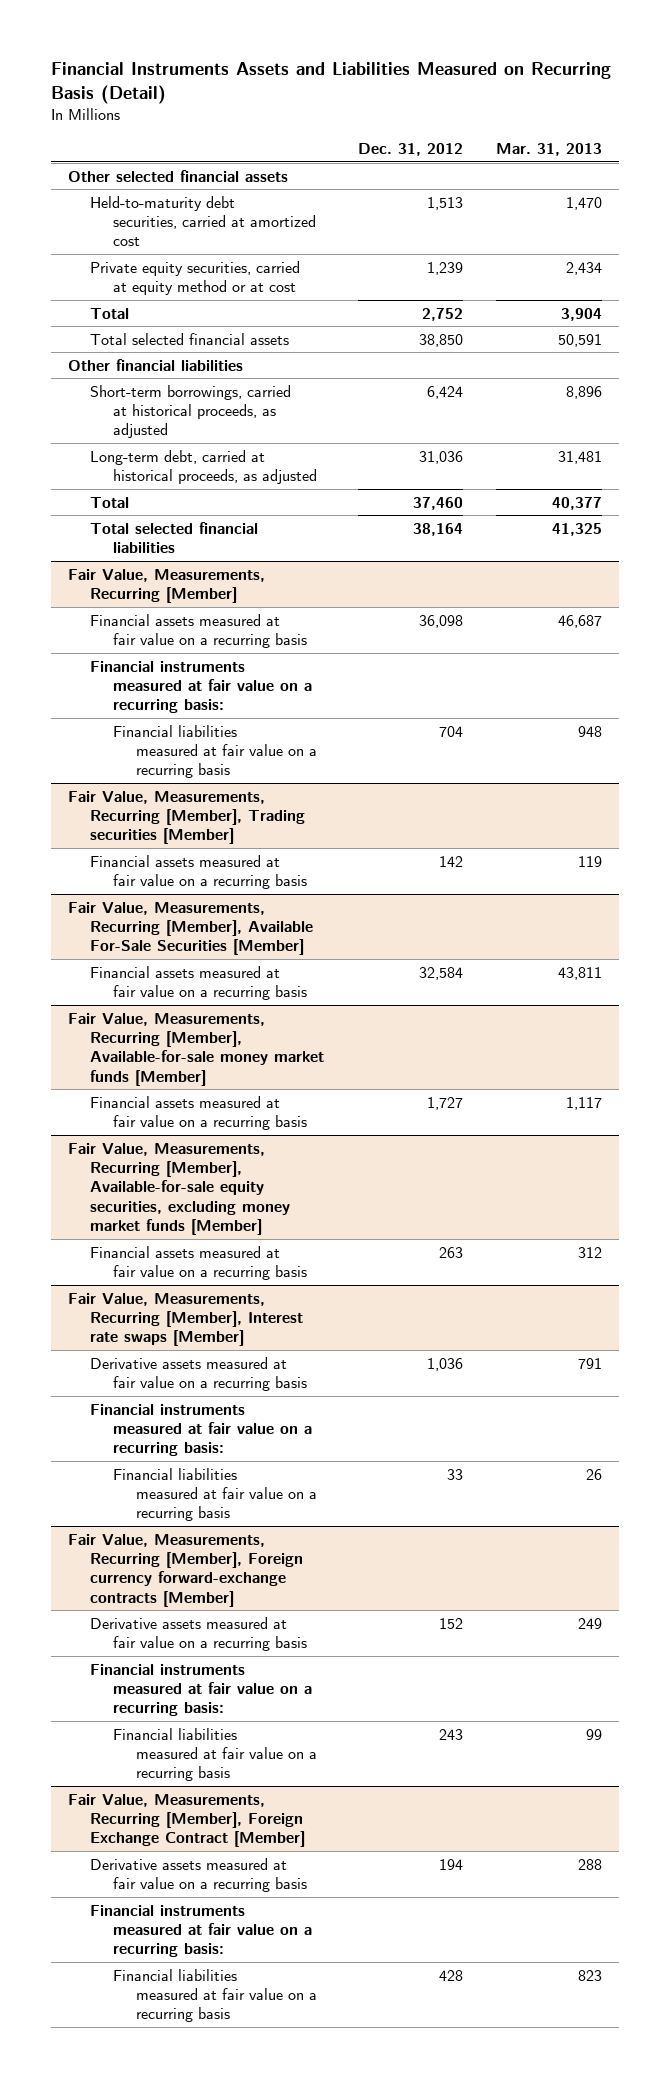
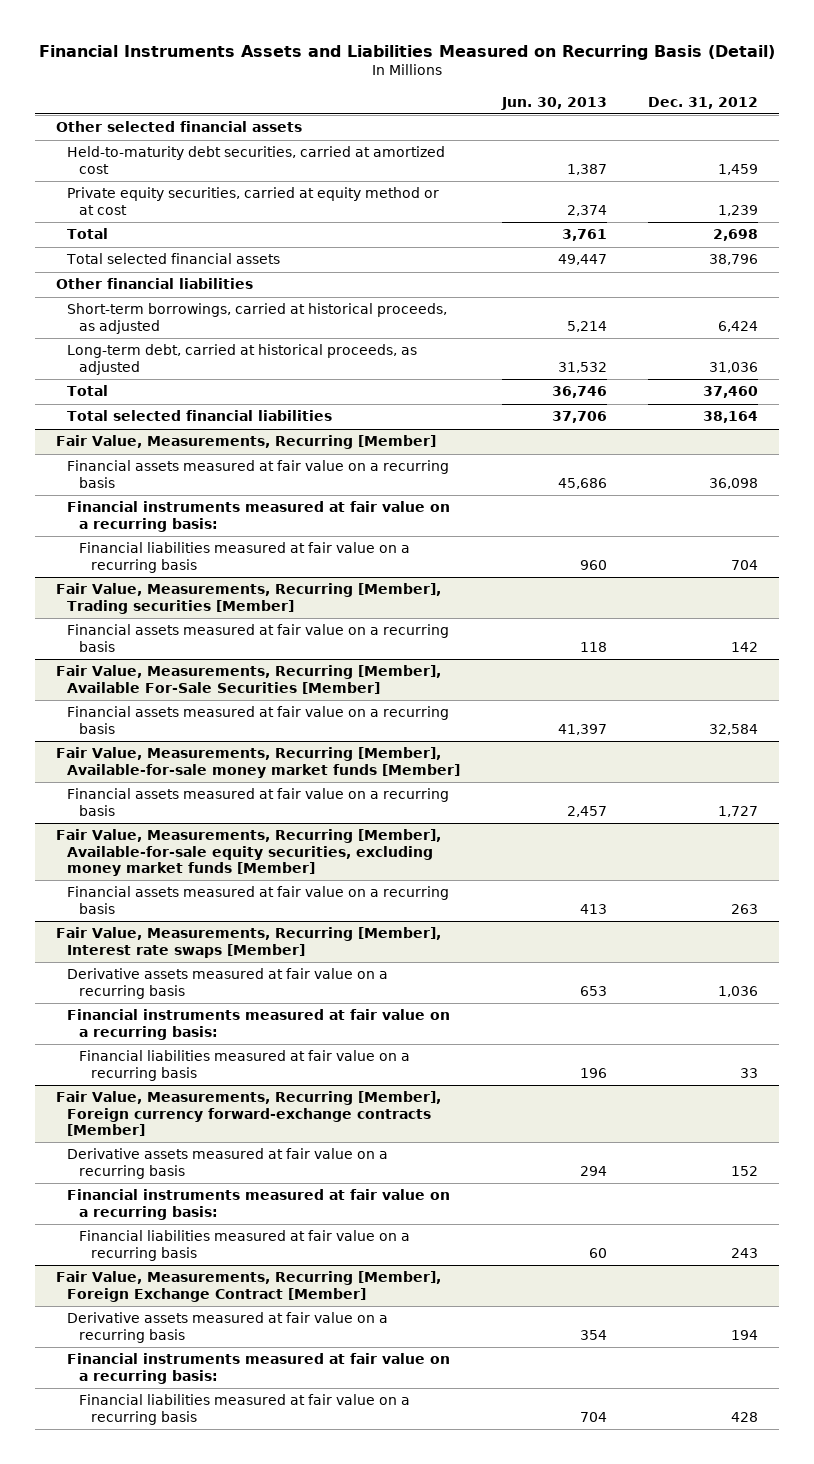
[496,142,603,156] Mar. 31, 2013 -> none
none -> [500,96,607,110] Jun. 30, 2013
[426,196,463,210] 1,513 -> [718,163,759,175] 1,459
[421,307,463,321] 2,752 -> [713,229,759,242] 2,698
[418,333,463,347] 38,850 -> [709,254,759,266] 38,796

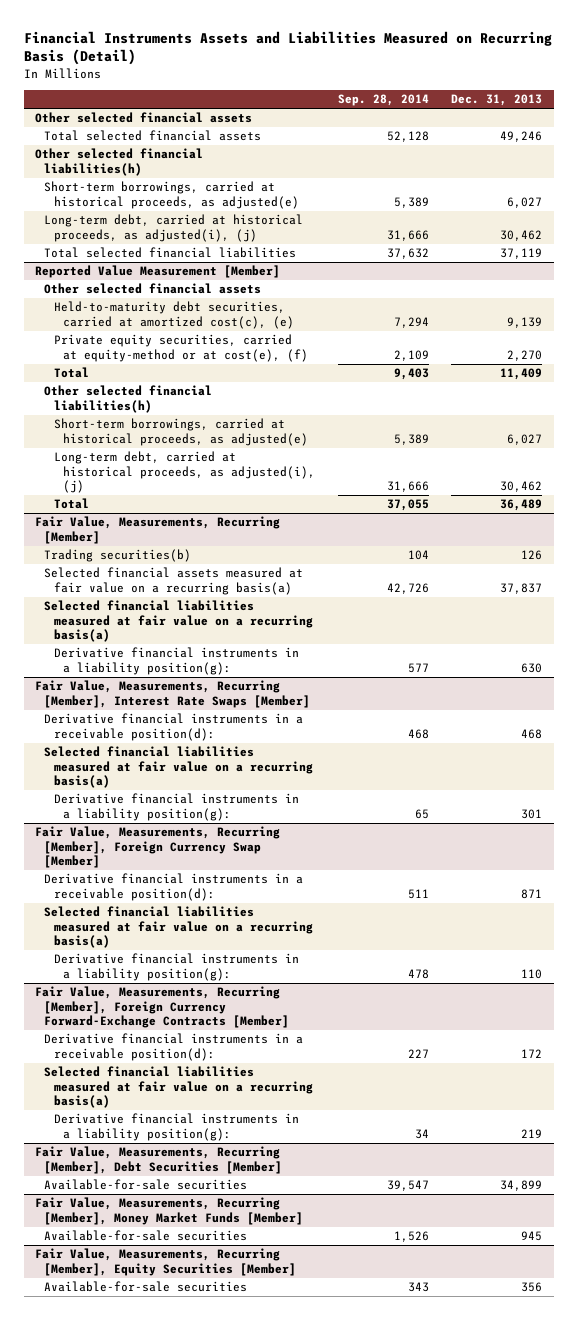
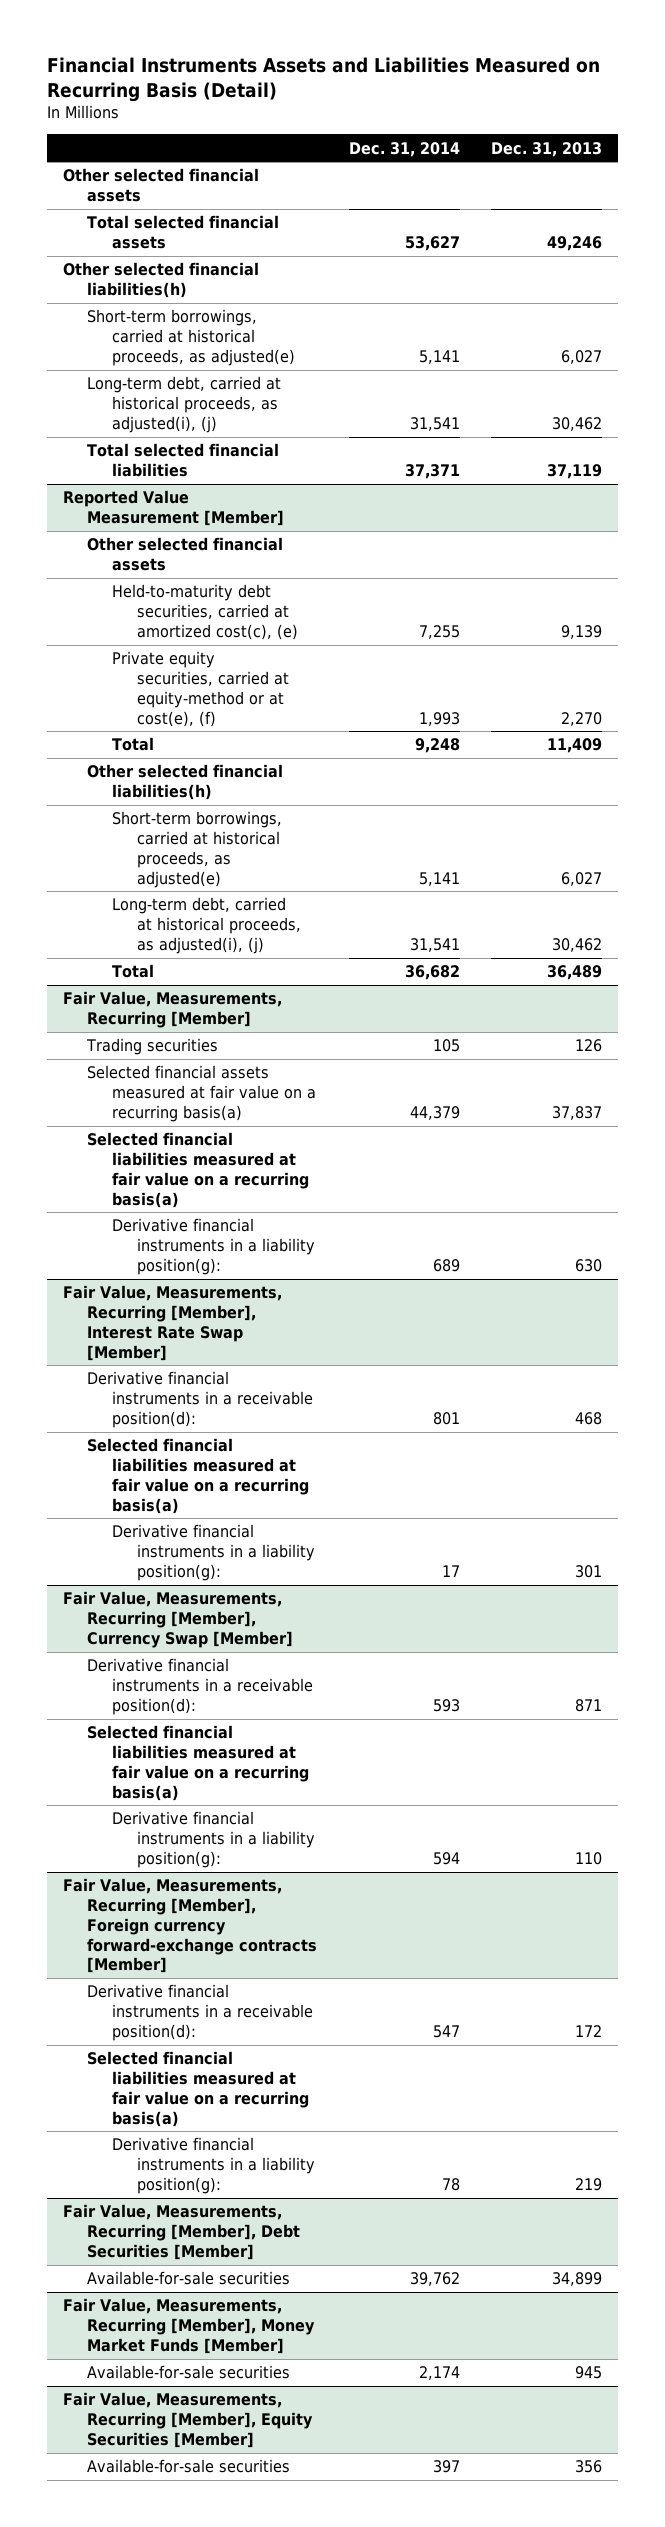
[337,94,429,107] Sep. 28, 2014 -> none
none -> [348,141,460,157] Dec. 31, 2014
[44,549,192,563] Trading securities(b) -> [86,1038,219,1056] Trading securities
[35,680,311,708] Fair Value, Measurements, Recurring [Member], Interest Rate Swaps [Member] -> [62,1285,282,1361] Fair Value, Measurements, Recurring [Member], Interest Rate Swap [Member]
[35,826,281,869] Fair Value, Measurements, Recurring [Member], Foreign Currency Swap [Member] -> [62,1591,294,1648] Fair Value, Measurements, Recurring [Member], Currency Swap [Member]
[35,986,290,1029] Fair Value, Measurements, Recurring [Member], Foreign Currency Forward-Exchange Contracts [Member] -> [62,1878,318,1974] Fair Value, Measurements, Recurring [Member], Foreign currency forward-exchange contracts [Member]

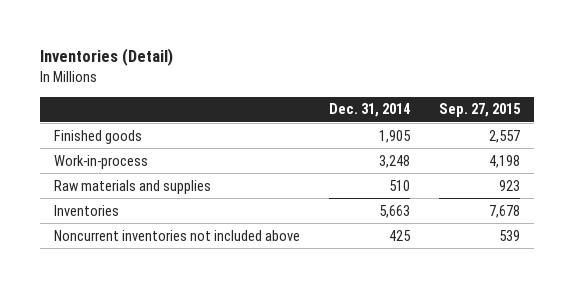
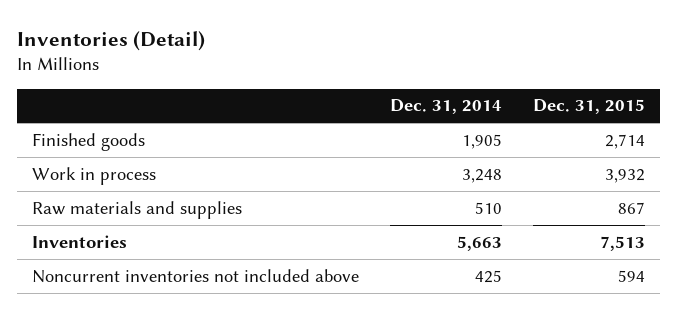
[438,103,521,118] Sep. 27, 2015 -> none
none -> [532,99,645,115] Dec. 31, 2015
[54,154,149,169] Work-in-process -> [32,166,157,185] Work in process

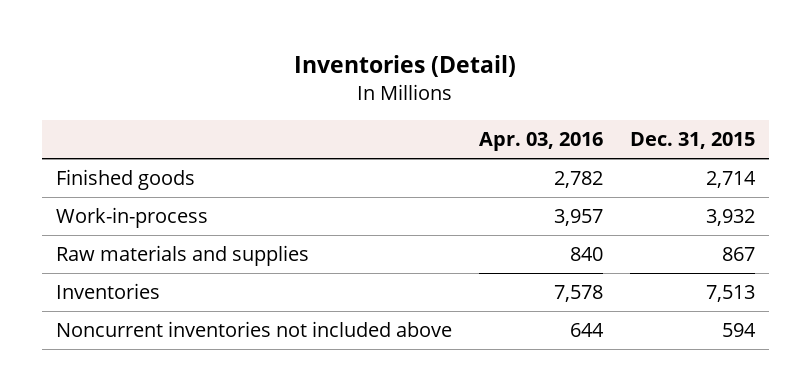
[390,99,503,115] Dec. 31, 2014 -> none
none -> [478,132,603,152] Apr. 03, 2016
[32,166,157,185] Work in process -> [55,207,208,229] Work-in-process

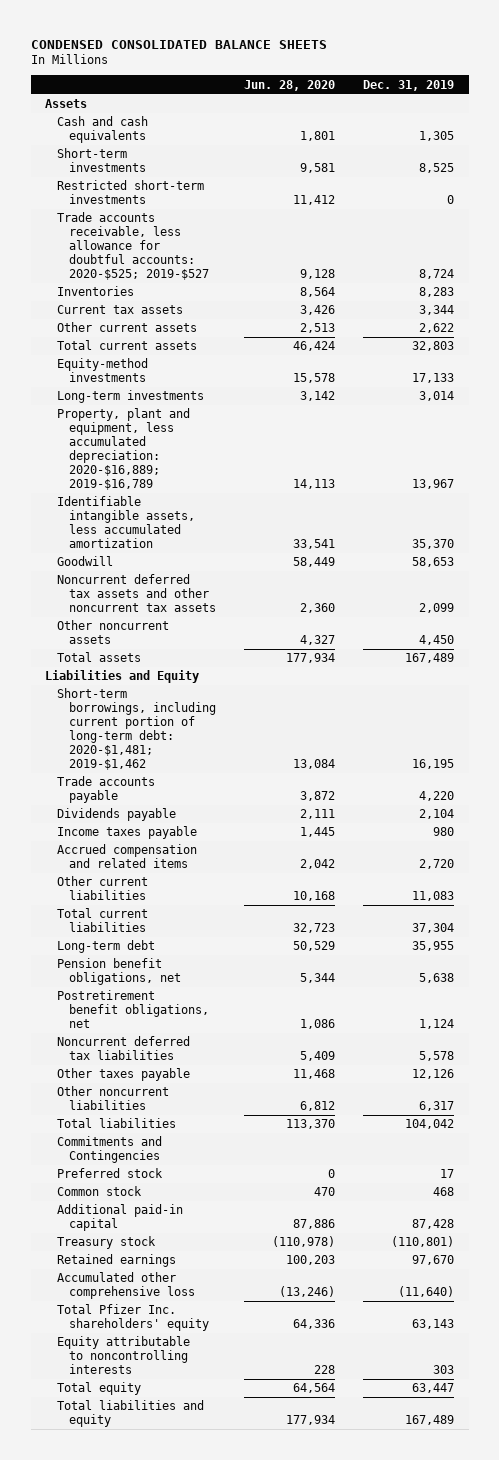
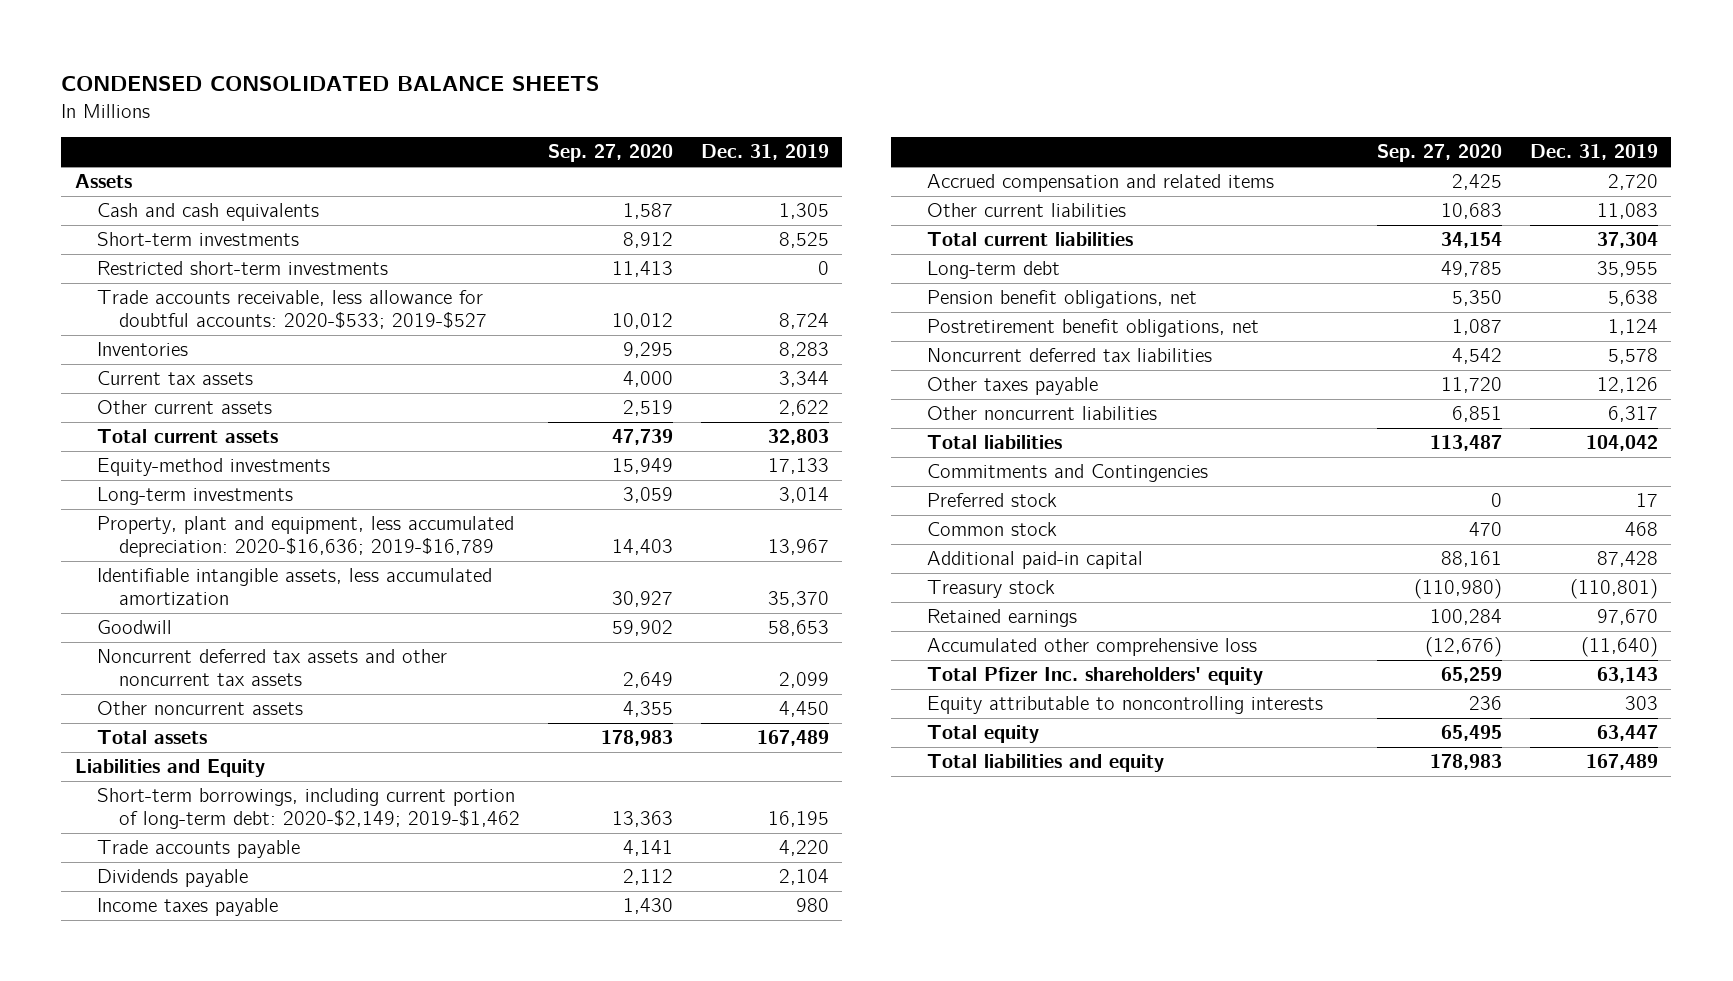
[244,79,336,91] Jun. 28, 2020 -> none
none -> [547,144,673,163] Sep. 27, 2020
[57,212,210,281] Trade accounts receivable, less allowance for doubtful accounts: 2020-$525; 2019-$527 -> [97,290,488,329] Trade accounts receivable, less allowance for doubtful accounts: 2020-$533; 2019-$527
[57,408,191,491] Property, plant and equipment, less accumulated depreciation: 2020-$16,889; 2019-$16,789 -> [97,516,515,557] Property, plant and equipment, less accumulated depreciation: 2020-$16,636; 2019-$16,789
[57,688,217,771] Short-term borrowings, including current portion of long-term debt: 2020-$1,481; 2019-$1,462 -> [97,788,521,829] Short-term borrowings, including current portion of long-term debt: 2020-$2,149; 2019-$1,462

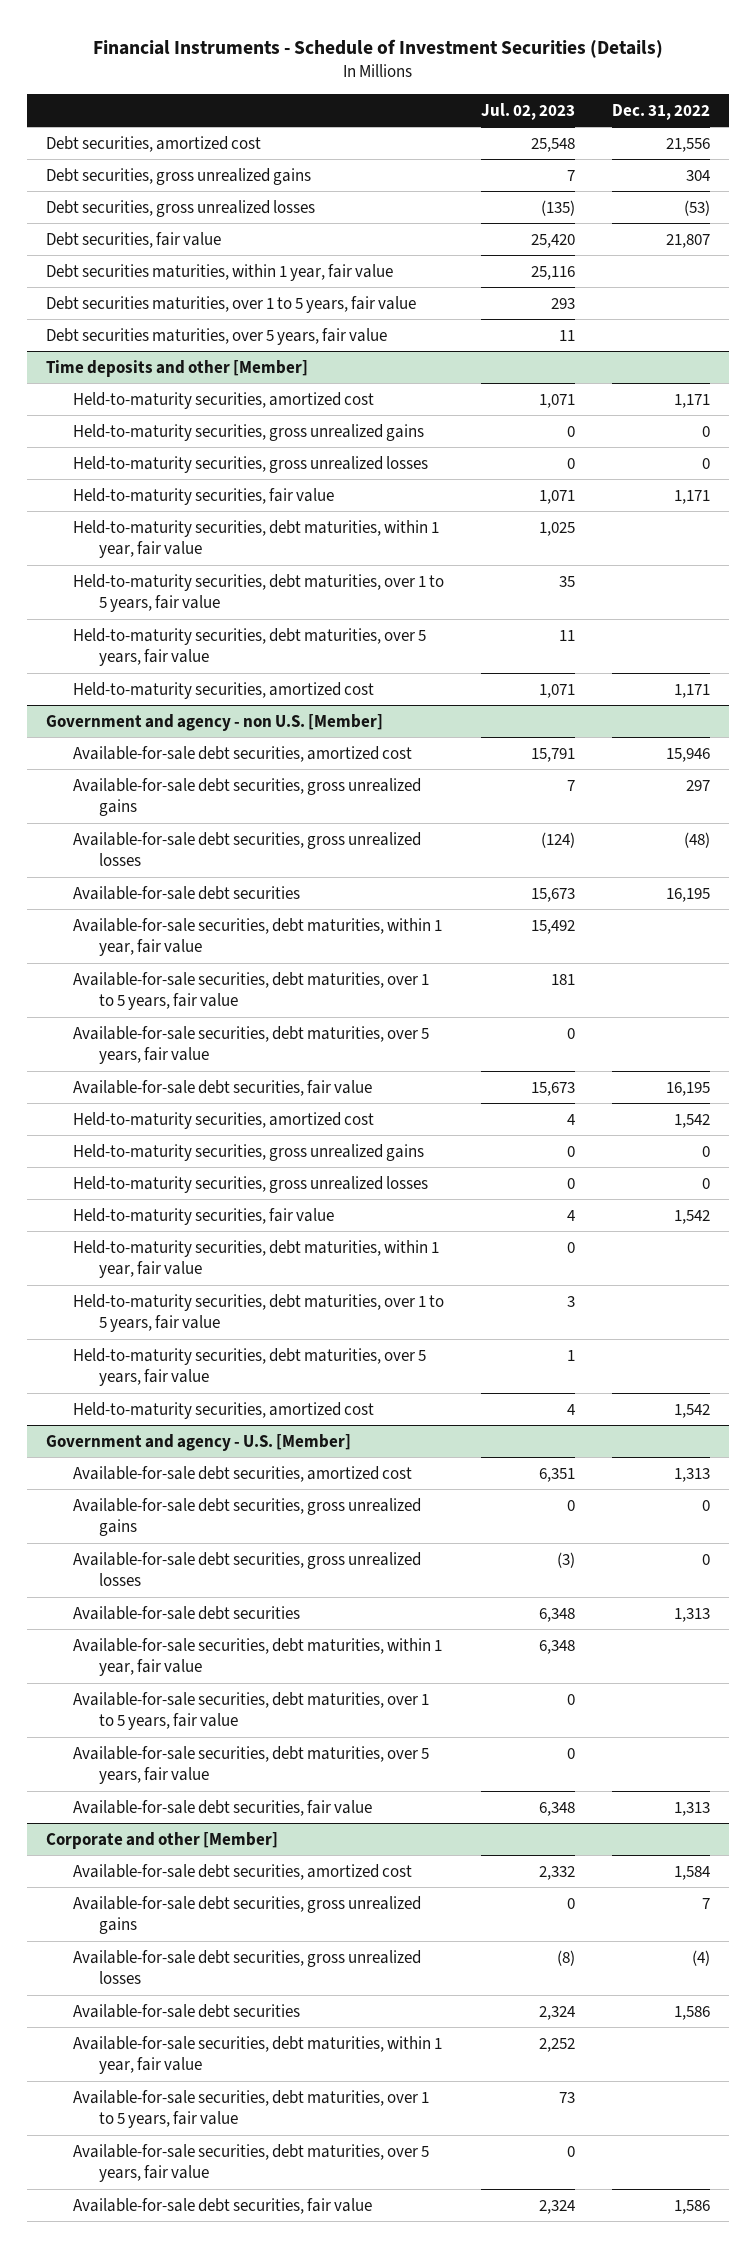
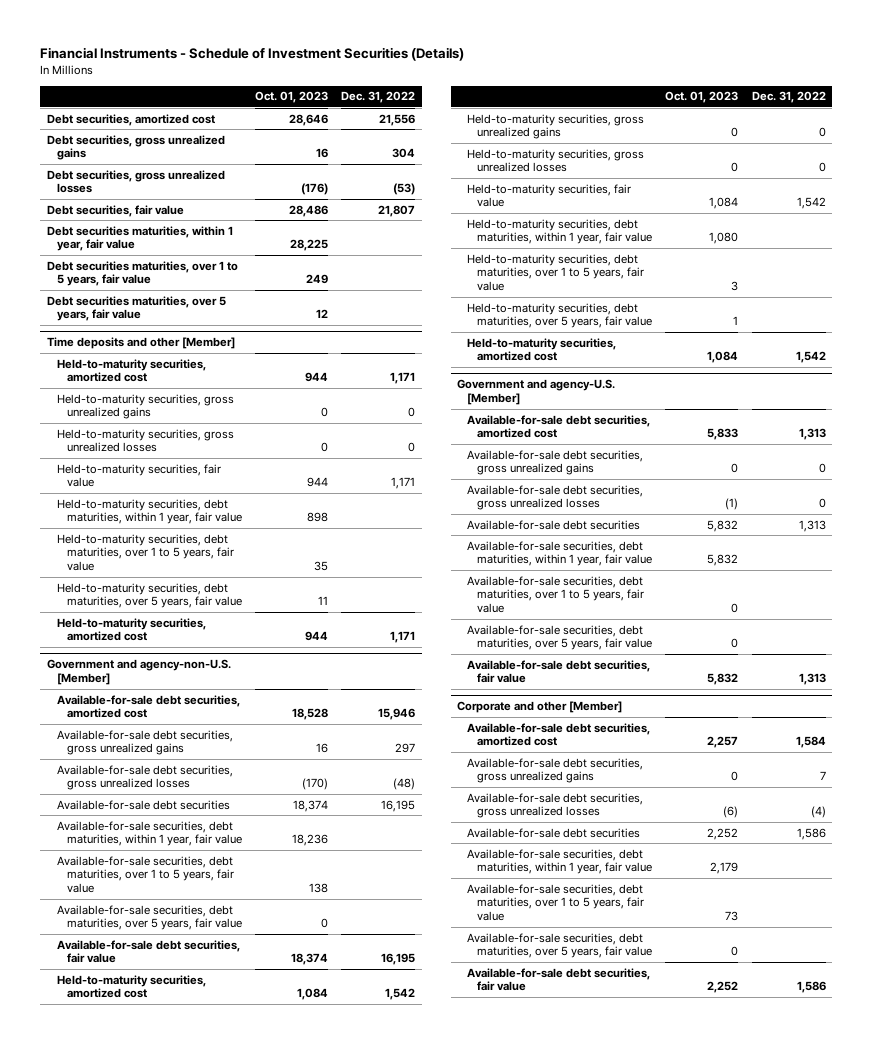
[480,102,575,120] Jul. 02, 2023 -> none
none -> [254,91,328,104] Oct. 01, 2023
[46,713,384,731] Government and agency - non U.S. [Member] -> [46,659,231,686] Government and agency-non-U.S. [Member]
[46,1433,352,1451] Government and agency - U.S. [Member] -> [457,379,616,406] Government and agency-U.S. [Member]

